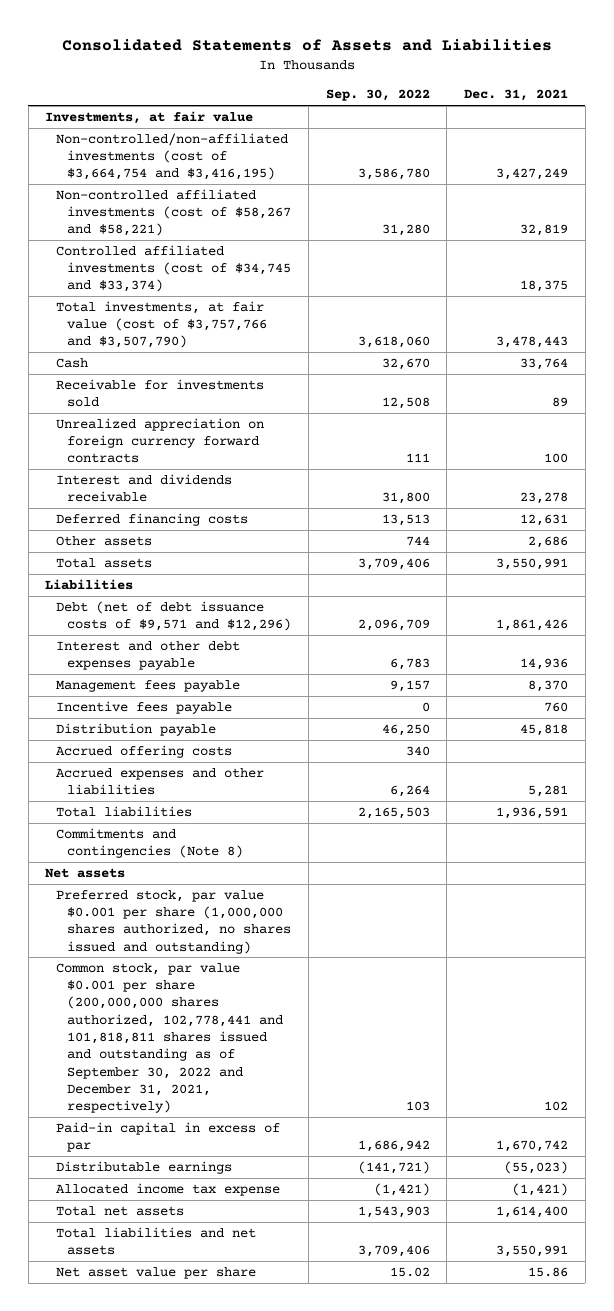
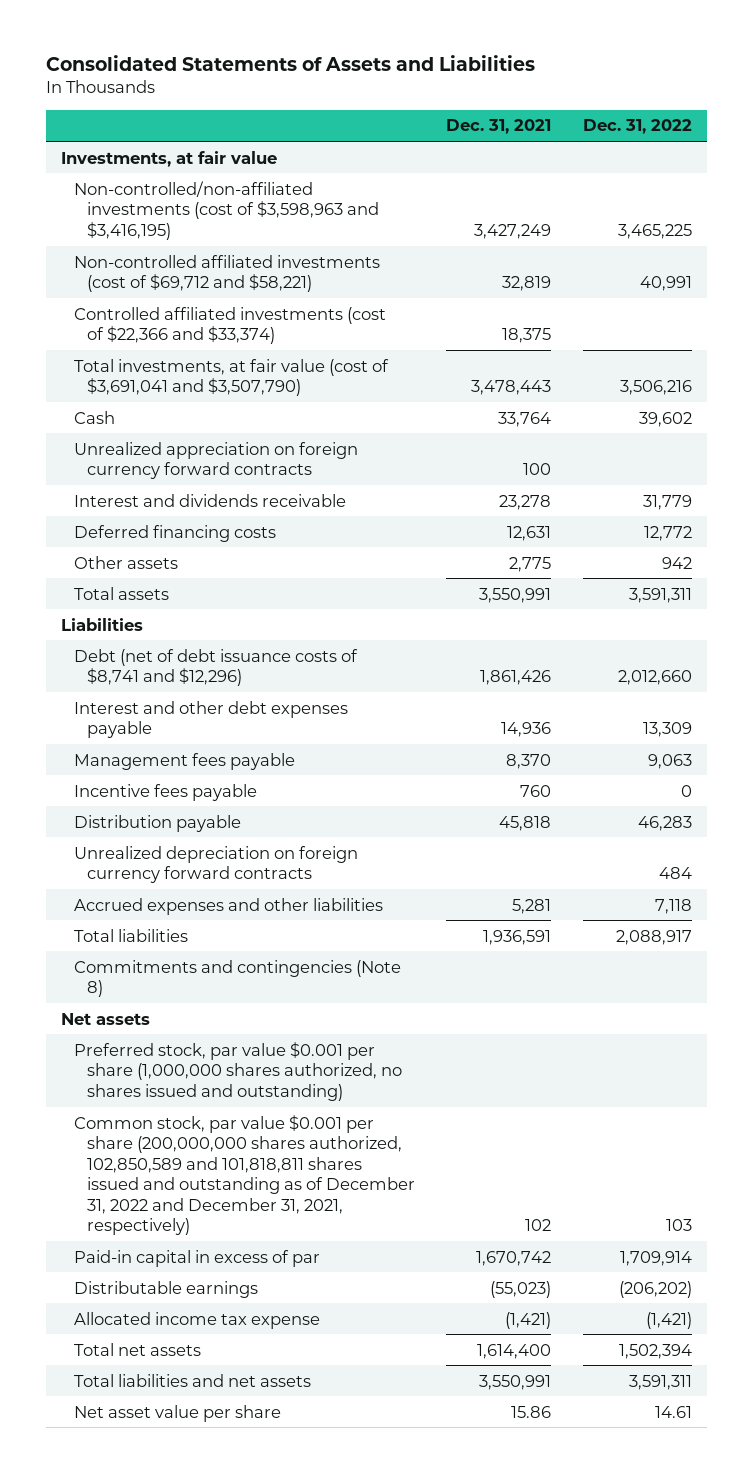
[325,89,430,102] Sep. 30, 2022 -> none
none -> [582,119,692,135] Dec. 31, 2022
[56,132,289,181] Non-controlled/non-affiliated investments (cost of $3,664,754 and $3,416,195) -> [74,180,380,240] Non-controlled/non-affiliated investments (cost of $3,598,963 and $3,416,195)
[56,188,292,237] Non-controlled affiliated investments (cost of $58,267 and $58,221) -> [74,254,381,293] Non-controlled affiliated investments (cost of $69,712 and $58,221)
[56,244,292,293] Controlled affiliated investments (cost of $34,745 and $33,374) -> [74,306,387,345] Controlled affiliated investments (cost of $22,366 and $33,374)
[56,300,268,349] Total investments, at fair value (cost of $3,757,766 and $3,507,790) -> [74,358,390,397] Total investments, at fair value (cost of $3,691,041 and $3,507,790)
[56,378,265,408] Receivable for investments sold -> none
[528,535,569,548] 2,686 -> [509,556,552,572] 2,775
[56,600,292,632] Debt (net of debt issuance costs of $9,571 and $12,296) -> [74,648,359,687] Debt (net of debt issuance costs of $8,741 and $12,296)
[56,744,233,758] Accrued offering costs -> none
none -> [74,845,359,884] Unrealized depreciation on foreign currency forward contracts
[56,962,284,1114] Common stock, par value $0.001 per share (200,000,000 shares authorized, 102,778,441 and 101,818,811 shares issued and outstanding as of September 30, 2022 and December 31, 2021, respectively) -> [74,1114,416,1236] Common stock, par value $0.001 per share (200,000,000 shares authorized, 102,850,589 and 101,818,811 shares issued and outstanding as of December 31, 2022 and December 31, 2021, respectively)

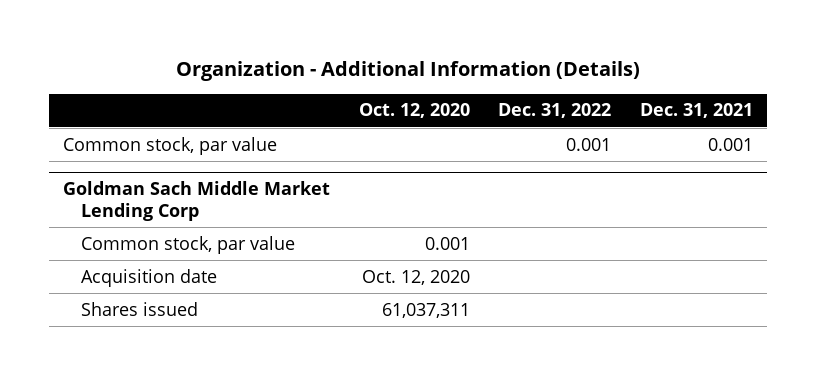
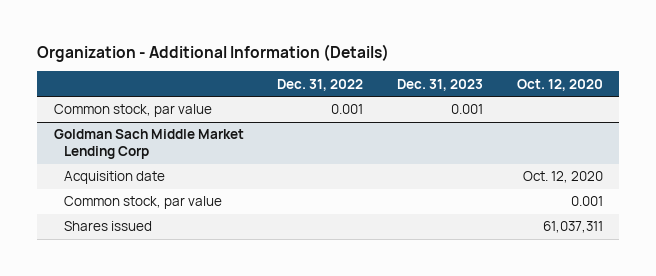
[639,103,753,119] Dec. 31, 2021 -> none
none -> [397,78,484,91] Dec. 31, 2023
[80,235,295,254] Common stock, par value -> [64,196,223,210] Common stock, par value

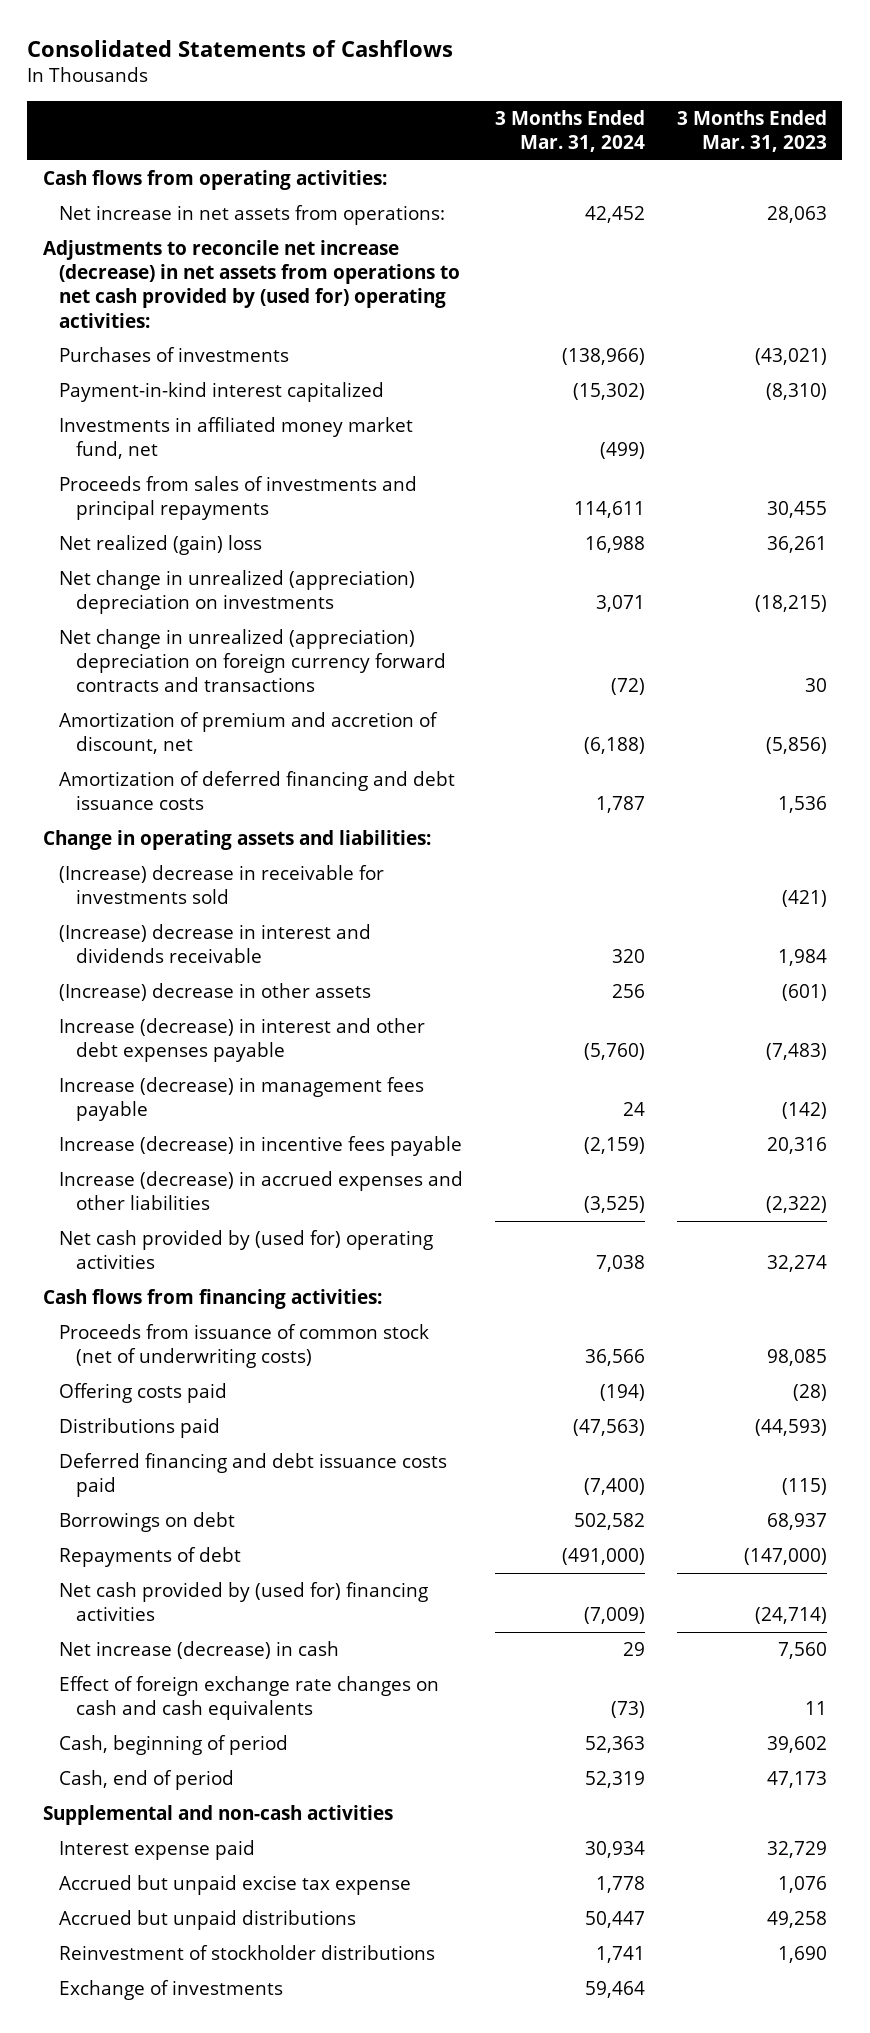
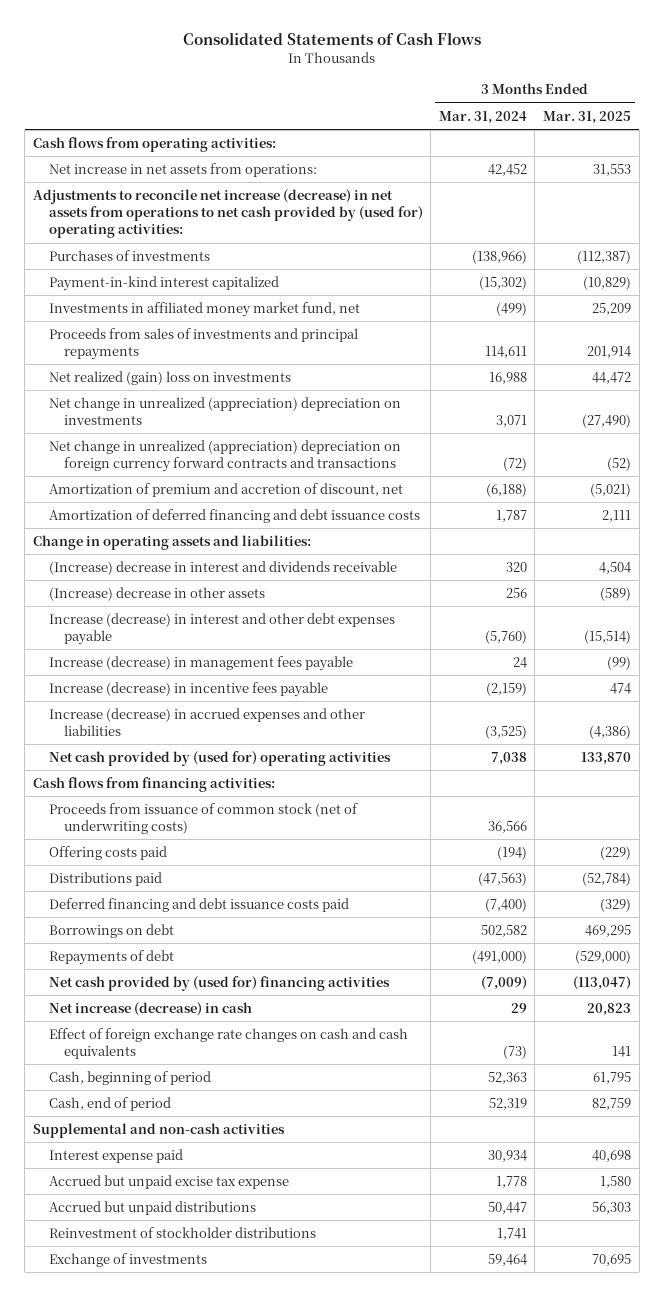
[27,39,454,57] Consolidated Statements of Cashflows -> [182,32,481,46] Consolidated Statements of Cash Flows
[676,110,827,153] 3 Months Ended Mar. 31, 2023 -> none
none -> [542,110,631,124] Mar. 31, 2025
[59,535,263,556] Net realized (gain) loss -> [48,371,291,386] Net realized (gain) loss on investments
[59,865,385,905] (Increase) decrease in receivable for investments sold -> none

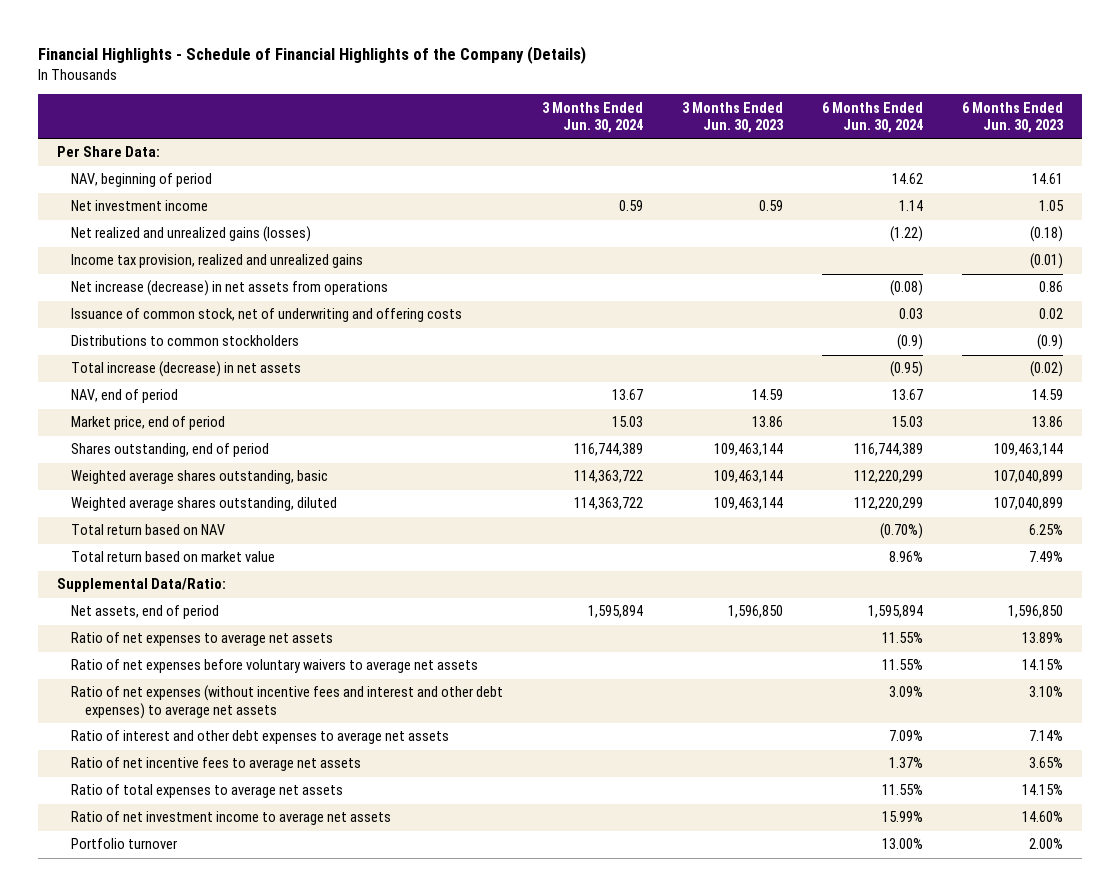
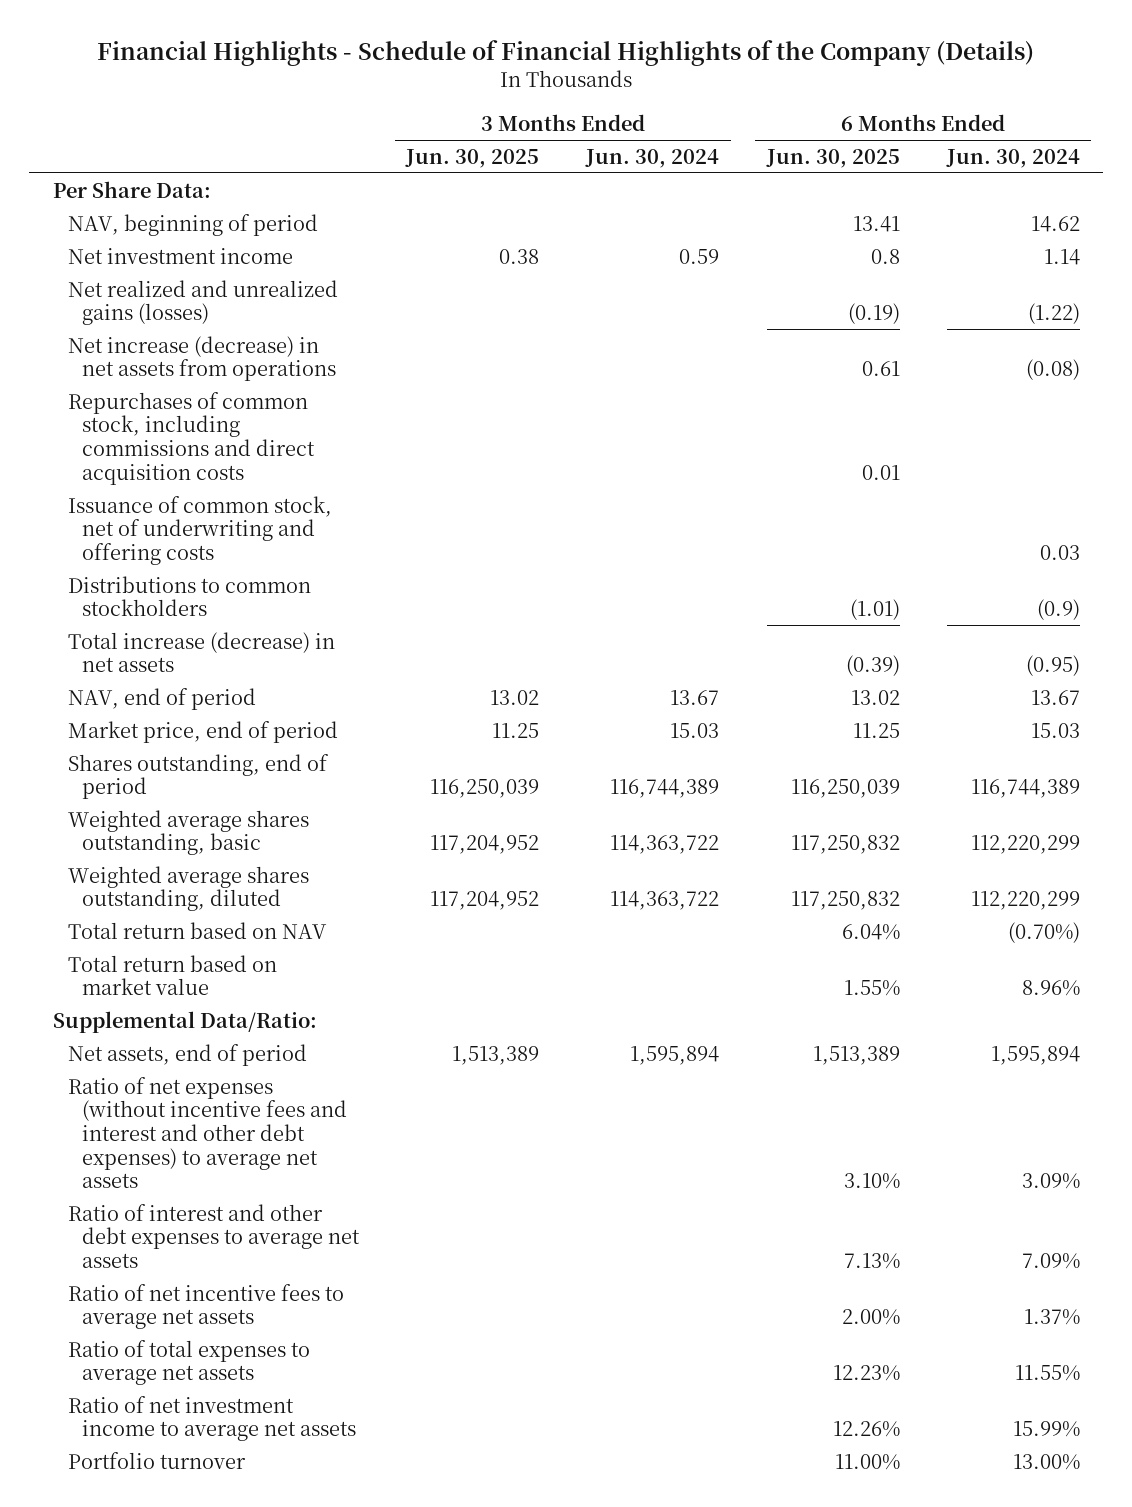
[681,101,784,133] 3 Months Ended Jun. 30, 2023 -> none
[961,101,1064,133] 6 Months Ended Jun. 30, 2023 -> none
none -> [405,148,540,168] Jun. 30, 2025
none -> [765,148,900,168] Jun. 30, 2025
[71,254,364,269] Income tax provision, realized and unrealized gains -> none
none -> [67,391,316,485] Repurchases of common stock, including commissions and direct acquisition costs
[71,632,334,647] Ratio of net expenses to average net assets -> none
[71,659,479,674] Ratio of net expenses before voluntary waivers to average net assets -> none

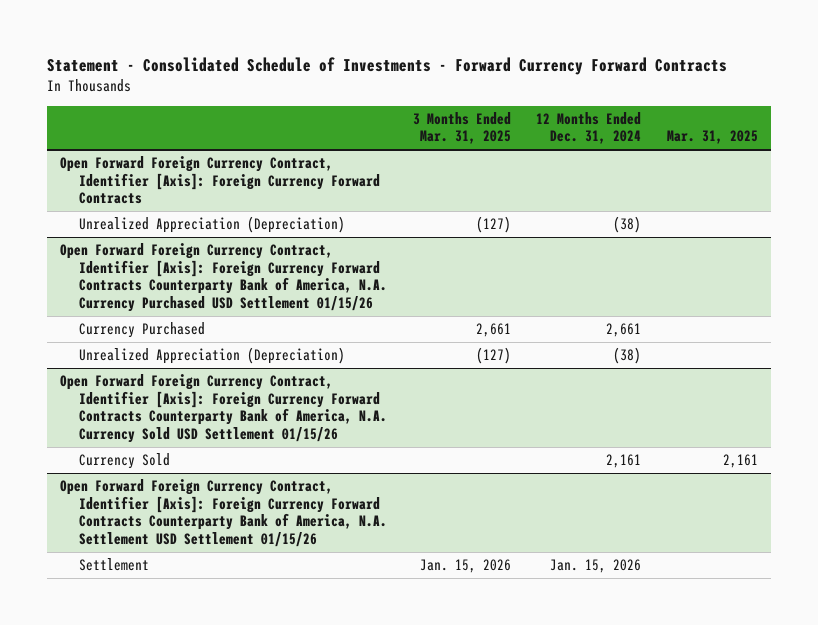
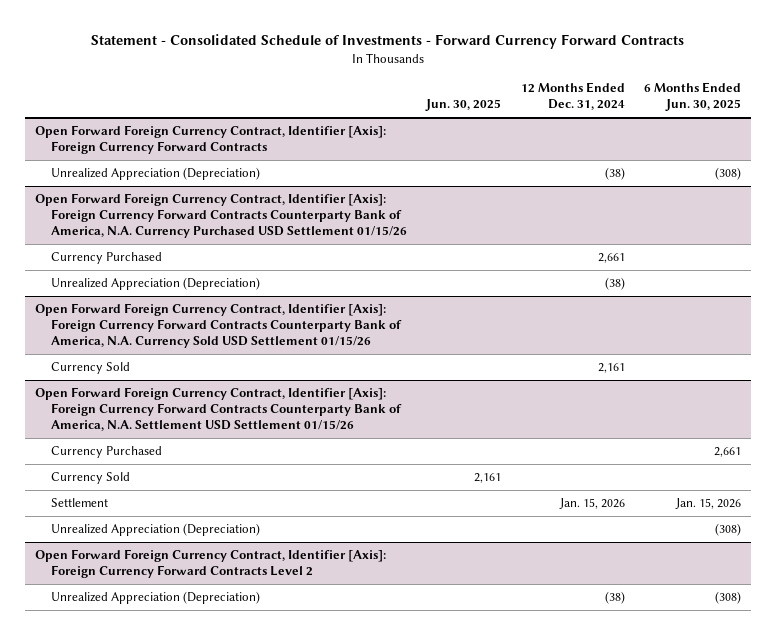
[412,111,511,145] 3 Months Ended Mar. 31, 2025 -> none
[666,130,758,145] Mar. 31, 2025 -> none
none -> [425,99,502,112] Jun. 30, 2025
none -> [644,82,742,112] 6 Months Ended Jun. 30, 2025
none -> [50,446,162,459] Currency Purchased
none -> [50,472,130,485] Currency Sold
none -> [50,523,260,537] Unrealized Appreciation (Depreciation)
none -> [35,549,387,579] Open Forward Foreign Currency Contract, Identifier [Axis]: Foreign Currency Forward Contracts Level 2
none -> [50,591,260,605] Unrealized Appreciation (Depreciation)

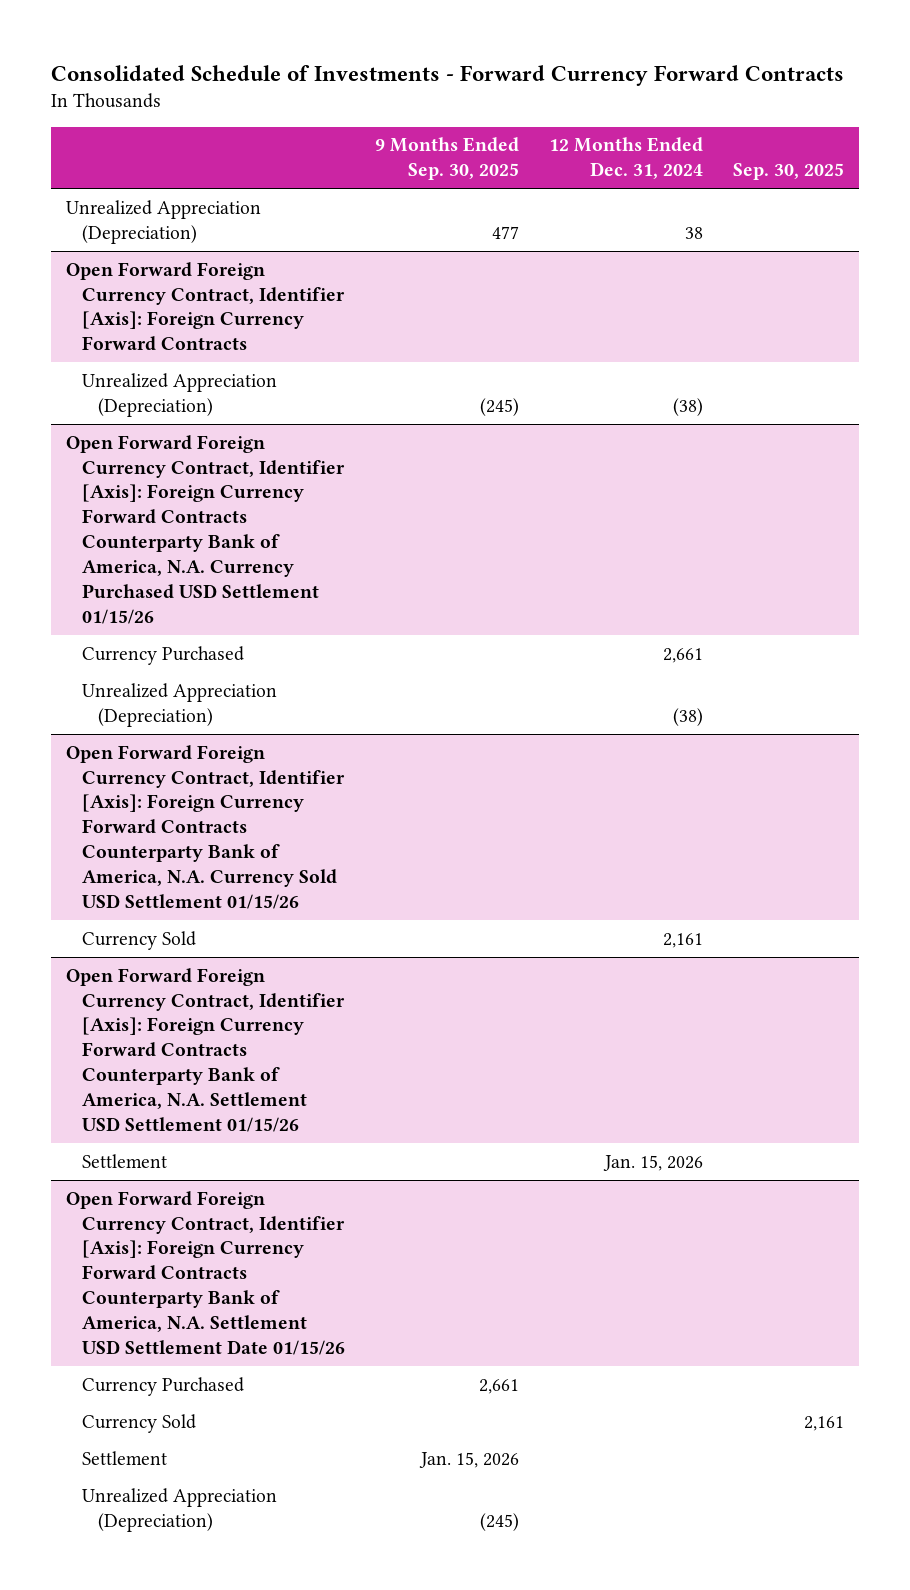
[91,34,685,50] Statement - Consolidated Schedule of Investments - Forward Currency Forward Contracts -> [50,64,844,86] Consolidated Schedule of Investments - Forward Currency Forward Contracts
[425,99,502,112] Jun. 30, 2025 -> none
[644,82,742,112] 6 Months Ended Jun. 30, 2025 -> none
none -> [374,137,519,181] 9 Months Ended Sep. 30, 2025
none -> [732,163,844,181] Sep. 30, 2025
none -> [65,199,261,244] Unrealized Appreciation (Depreciation)
[50,498,108,508] Settlement -> [81,1153,167,1168] Settlement
none -> [65,1190,345,1355] Open Forward Foreign Currency Contract, Identifier [Axis]: Foreign Currency Forward Contracts Counterparty Bank of America, N.A. Settlement USD Settlement Date 01/15/26
none -> [81,1450,167,1465] Settlement
[35,549,387,579] Open Forward Foreign Currency Contract, Identifier [Axis]: Foreign Currency Forward Contracts Level 2 -> none
[50,591,260,605] Unrealized Appreciation (Depreciation) -> none

